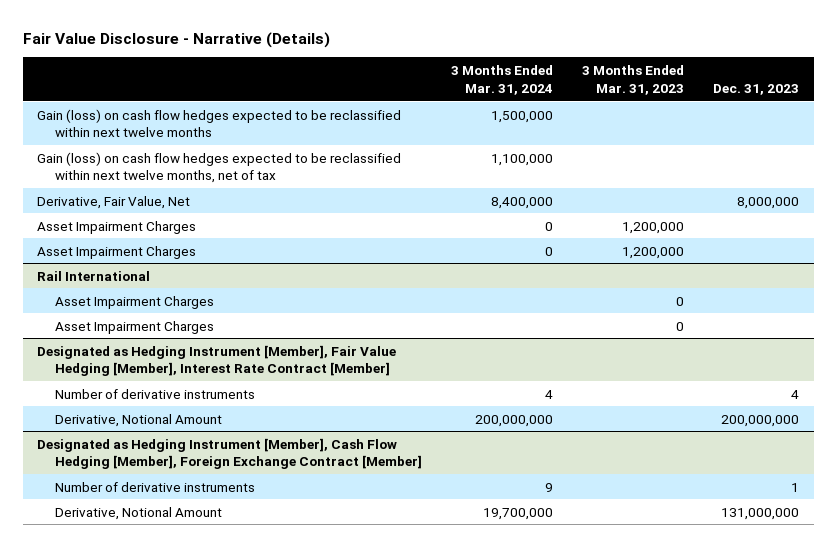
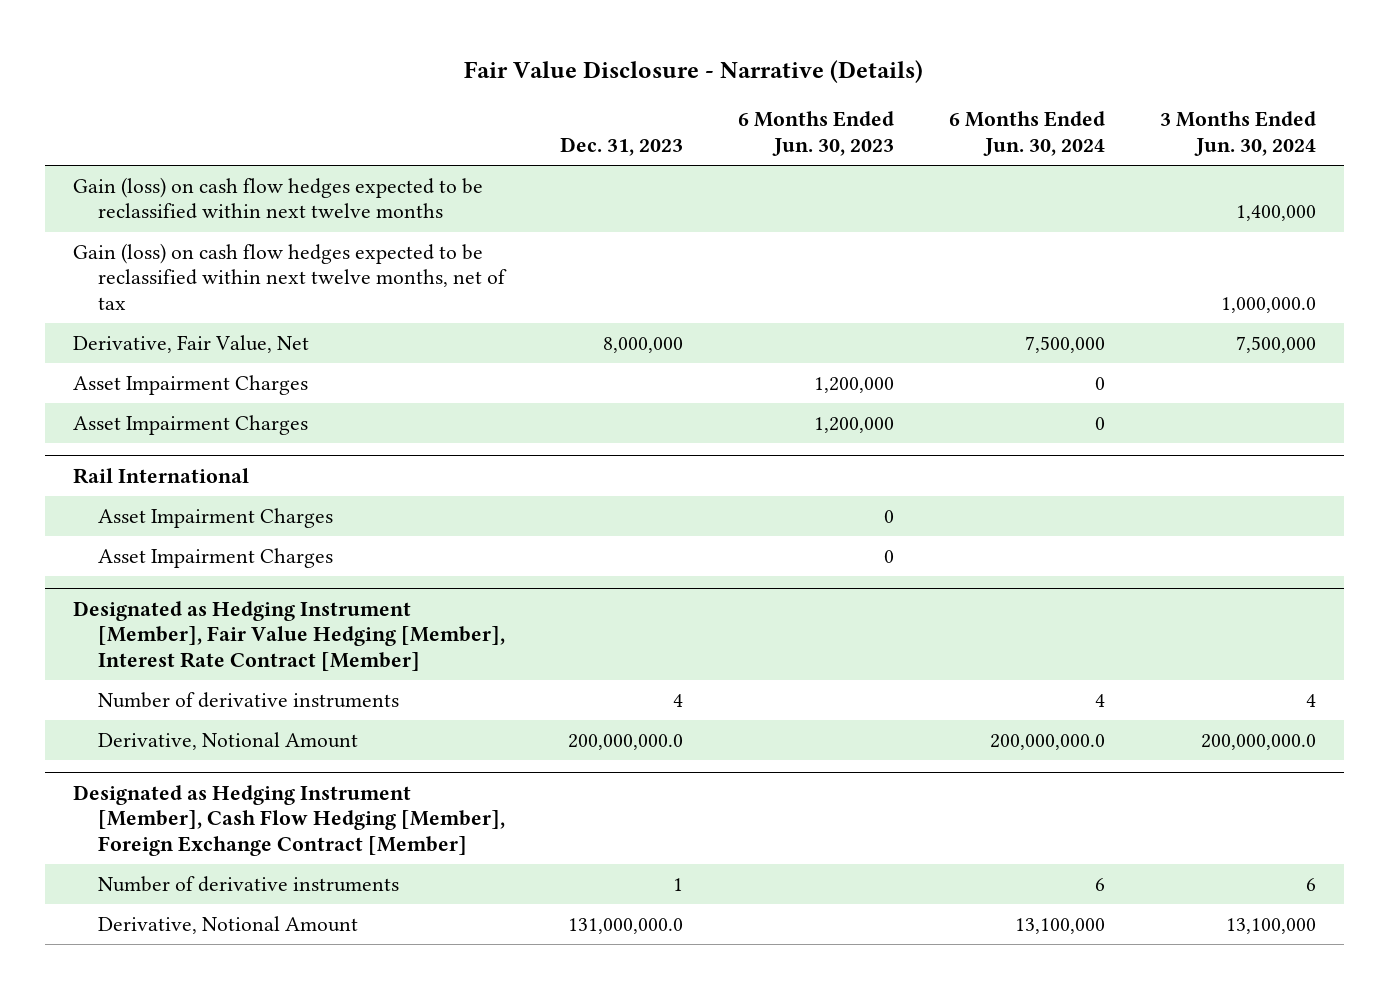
[451,65,554,95] 3 Months Ended Mar. 31, 2024 -> none
[582,65,685,95] 3 Months Ended Mar. 31, 2023 -> none
none -> [738,111,895,156] 6 Months Ended Jun. 30, 2023
none -> [949,111,1106,156] 6 Months Ended Jun. 30, 2024
none -> [1160,111,1317,156] 3 Months Ended Jun. 30, 2024
[721,414,800,427] 200,000,000 -> [568,733,684,750] 200,000,000.0
[721,507,800,520] 131,000,000 -> [568,917,684,934] 131,000,000.0

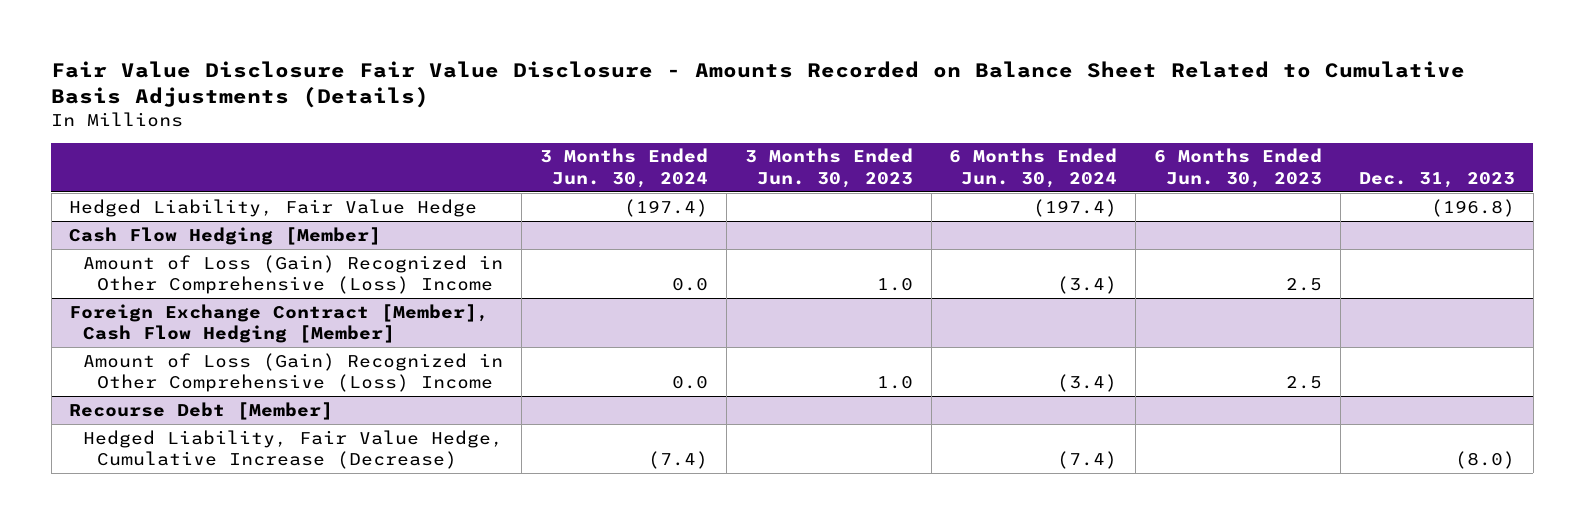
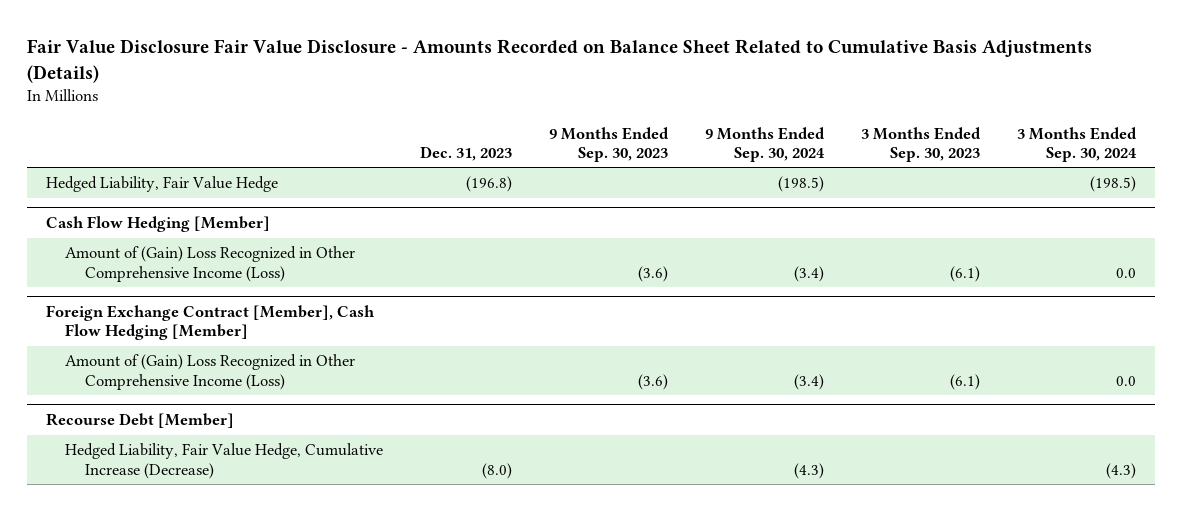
[539,148,708,188] 3 Months Ended Jun. 30, 2024 -> none
[744,148,913,188] 3 Months Ended Jun. 30, 2023 -> none
[949,148,1118,188] 6 Months Ended Jun. 30, 2024 -> none
[1154,148,1323,188] 6 Months Ended Jun. 30, 2023 -> none
none -> [549,126,670,162] 9 Months Ended Sep. 30, 2023
none -> [705,126,826,162] 9 Months Ended Sep. 30, 2024
none -> [861,126,982,162] 3 Months Ended Sep. 30, 2023
none -> [1017,126,1138,162] 3 Months Ended Sep. 30, 2024
[83,254,504,295] Amount of Loss (Gain) Recognized in Other Comprehensive (Loss) Income -> [65,246,356,282] Amount of (Gain) Loss Recognized in Other Comprehensive Income (Loss)
[83,352,504,393] Amount of Loss (Gain) Recognized in Other Comprehensive (Loss) Income -> [65,354,356,390] Amount of (Gain) Loss Recognized in Other Comprehensive Income (Loss)

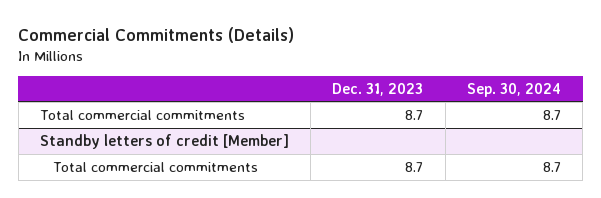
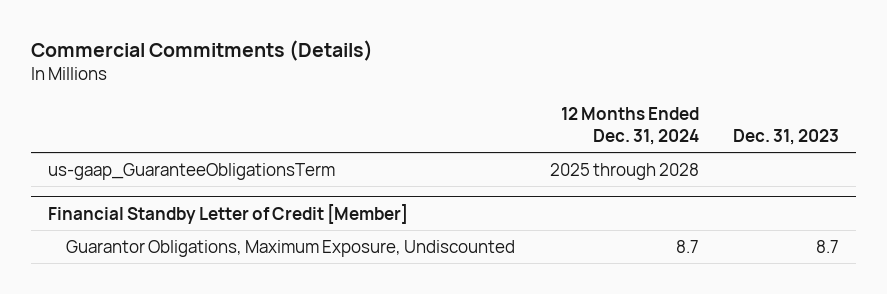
[466,82,561,97] Sep. 30, 2024 -> none
none -> [560,106,699,145] 12 Months Ended Dec. 31, 2024
[39,109,245,120] Total commercial commitments -> none
none -> [47,162,335,180] us-gaap_GuaranteeObligationsTerm
[39,133,289,149] Standby letters of credit [Member] -> [47,203,408,224] Financial Standby Letter of Credit [Member]
[53,161,259,172] Total commercial commitments -> [66,239,516,257] Guarantor Obligations, Maximum Exposure, Undiscounted

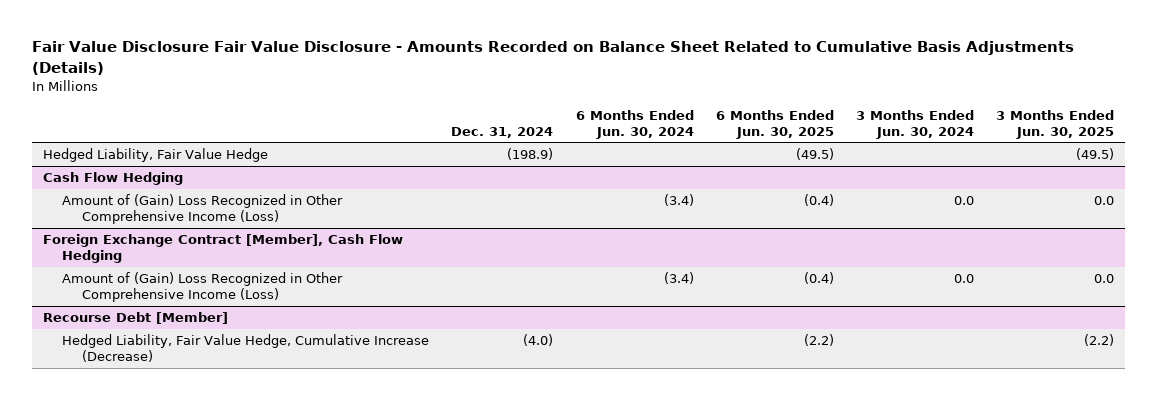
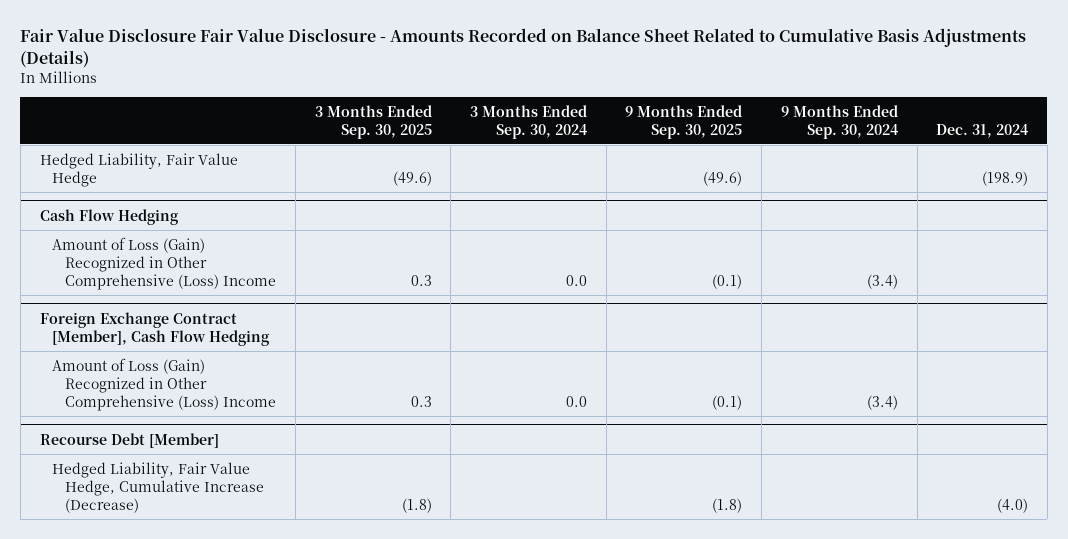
[575,110,694,139] 6 Months Ended Jun. 30, 2024 -> none
[715,110,834,139] 6 Months Ended Jun. 30, 2025 -> none
[855,110,974,139] 3 Months Ended Jun. 30, 2024 -> none
[996,110,1115,139] 3 Months Ended Jun. 30, 2025 -> none
none -> [314,104,432,139] 3 Months Ended Sep. 30, 2025
none -> [470,104,588,139] 3 Months Ended Sep. 30, 2024
none -> [625,104,743,139] 9 Months Ended Sep. 30, 2025
none -> [780,104,898,139] 9 Months Ended Sep. 30, 2024
[62,194,344,224] Amount of (Gain) Loss Recognized in Other Comprehensive Income (Loss) -> [52,236,277,290] Amount of Loss (Gain) Recognized in Other Comprehensive (Loss) Income
[62,272,344,302] Amount of (Gain) Loss Recognized in Other Comprehensive Income (Loss) -> [52,357,277,411] Amount of Loss (Gain) Recognized in Other Comprehensive (Loss) Income

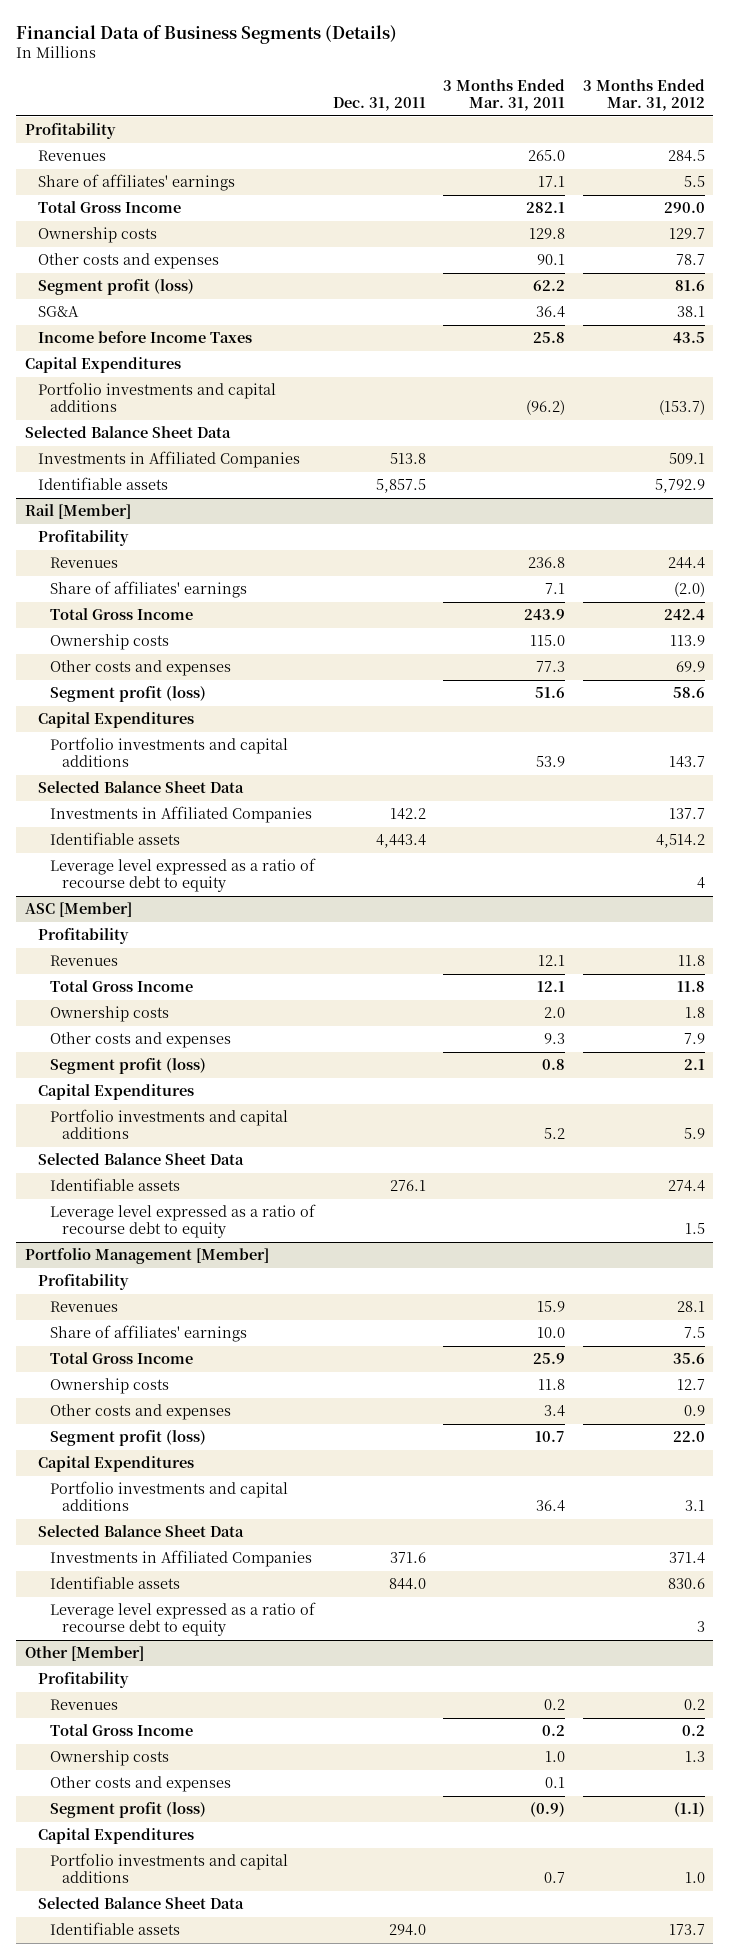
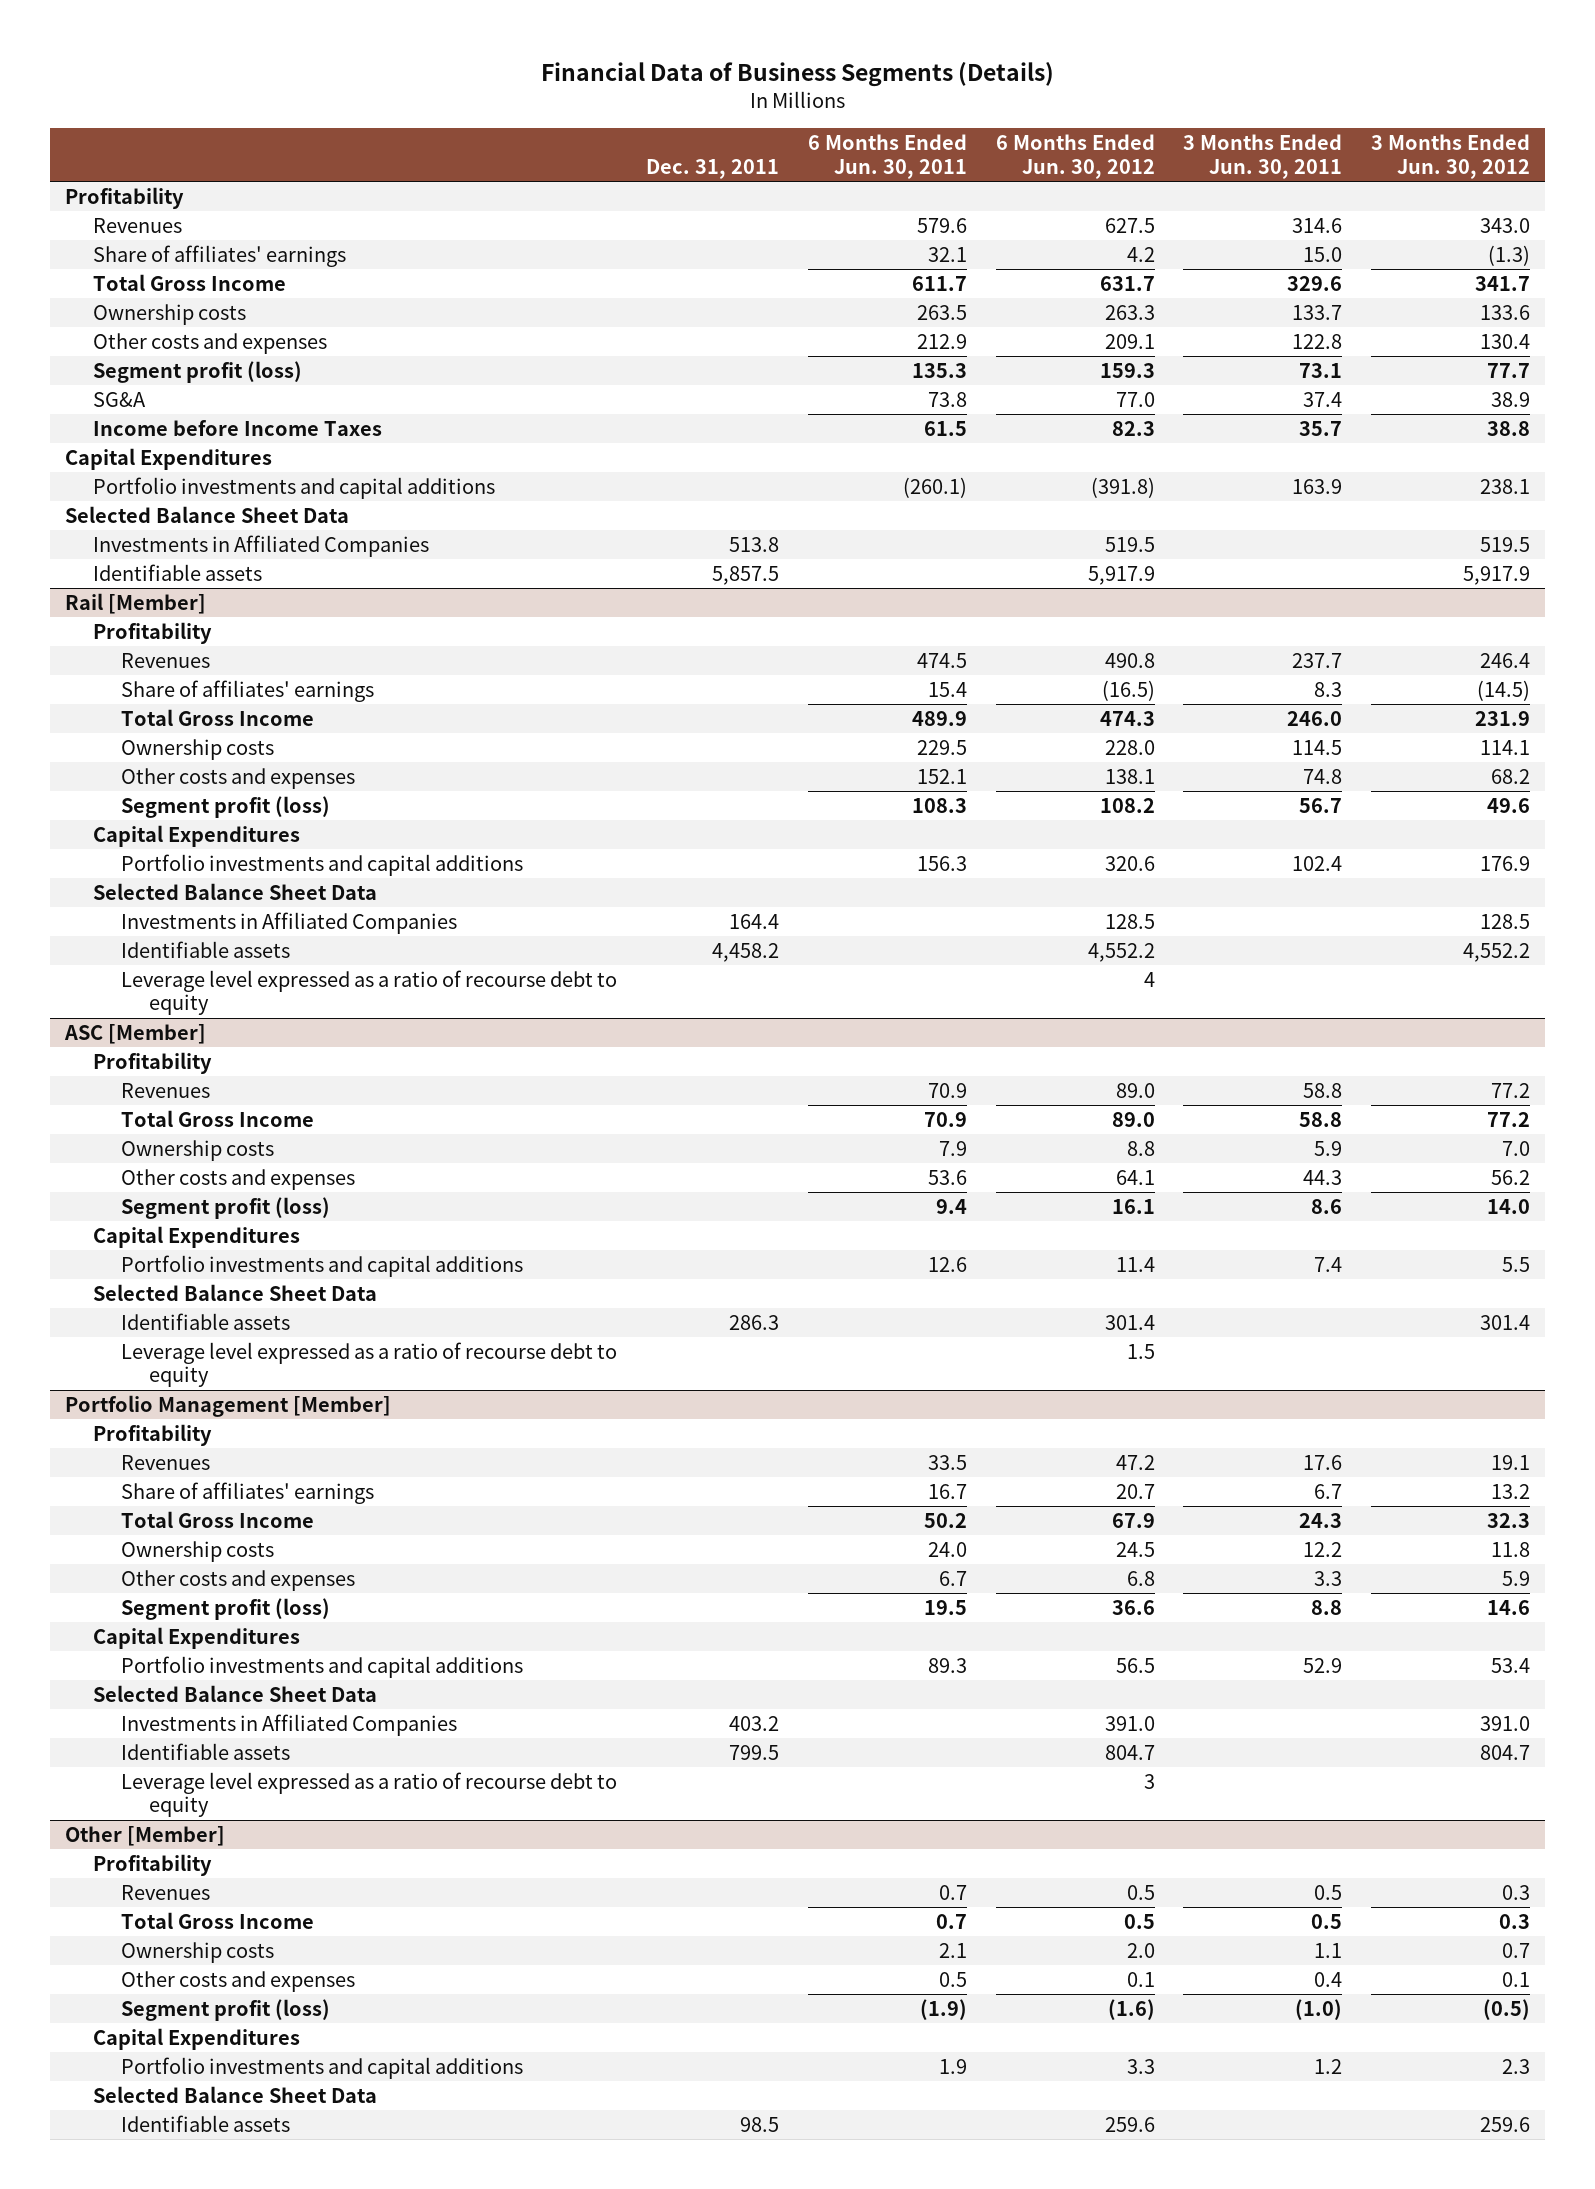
[443,78,566,111] 3 Months Ended Mar. 31, 2011 -> none
[582,78,705,111] 3 Months Ended Mar. 31, 2012 -> none
none -> [807,134,967,179] 6 Months Ended Jun. 30, 2011
none -> [995,134,1155,179] 6 Months Ended Jun. 30, 2012
none -> [1183,134,1343,179] 3 Months Ended Jun. 30, 2011
none -> [1371,134,1531,179] 3 Months Ended Jun. 30, 2012
[389,808,426,821] 142.2 -> [728,913,779,929] 164.4
[375,834,426,849] 4,443.4 -> [711,942,779,962] 4,458.2
[389,1180,426,1192] 276.1 -> [728,1314,779,1330] 286.3
[389,1552,426,1564] 371.6 -> [728,1715,779,1731] 403.2
[388,1578,426,1591] 844.0 -> [728,1744,779,1760] 799.5
[388,1924,426,1937] 294.0 -> [739,2116,779,2132] 98.5

